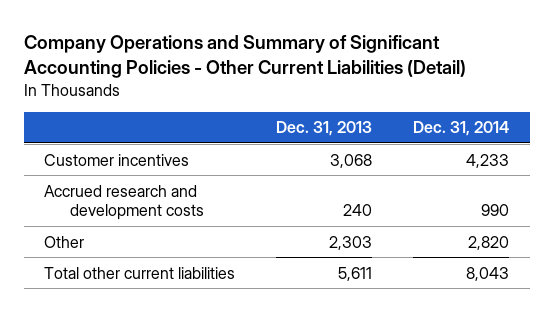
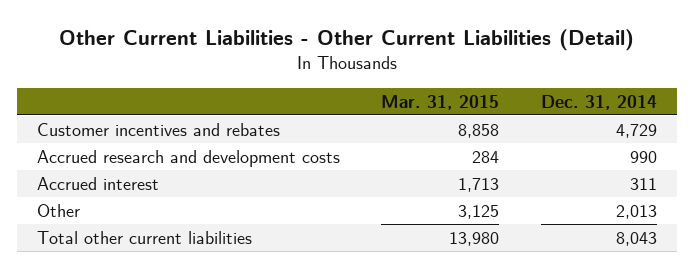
[23,34,466,78] Company Operations and Summary of Significant Accounting Policies - Other Current Liabilities (Detail) -> [58,28,634,51] Other Current Liabilities - Other Current Liabilities (Detail)
[276,121,373,137] Dec. 31, 2013 -> none
none -> [381,94,500,110] Mar. 31, 2015
[44,153,190,166] Customer incentives -> [37,123,281,137] Customer incentives and rebates
[466,153,510,168] 4,233 -> [615,124,657,139] 4,729
none -> [37,177,160,191] Accrued interest
[468,235,510,250] 2,820 -> [615,205,657,220] 2,013

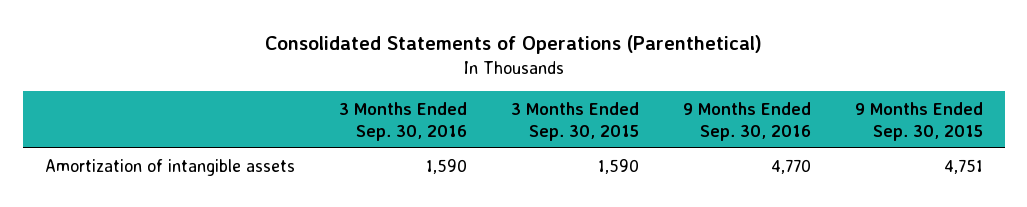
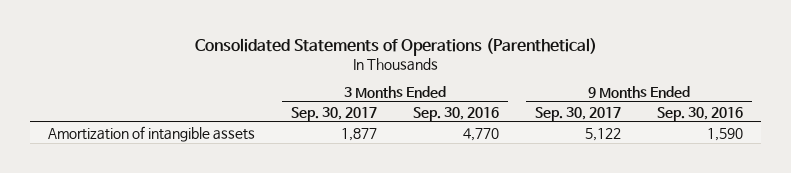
[510,101,639,141] 3 Months Ended Sep. 30, 2015 -> none
[854,101,983,141] 9 Months Ended Sep. 30, 2015 -> none
none -> [290,106,377,121] Sep. 30, 2017
none -> [535,106,622,121] Sep. 30, 2017
[425,159,467,175] 1,590 -> [463,127,500,141] 4,770
[770,159,811,175] 4,770 -> [707,127,744,141] 1,590

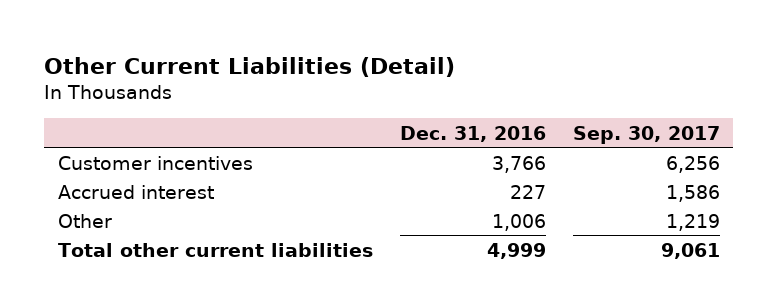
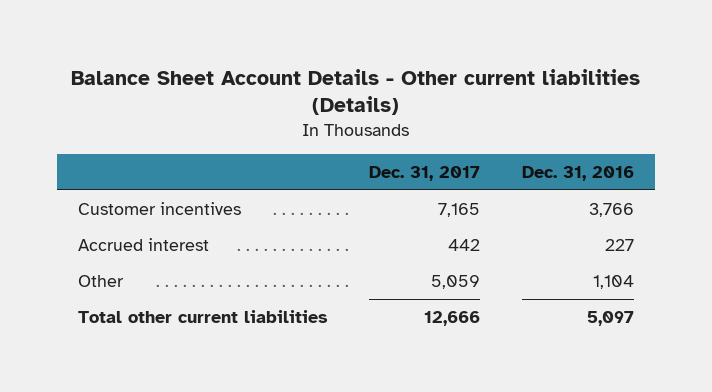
[44,56,456,77] Other Current Liabilities (Detail) -> [70,68,640,116] Balance Sheet Account Details - Other current liabilities (Details)
[572,125,720,144] Sep. 30, 2017 -> none
none -> [369,166,481,182] Dec. 31, 2017
[491,213,546,231] 1,006 -> [592,274,634,289] 1,104
[486,242,546,259] 4,999 -> [586,310,634,326] 5,097

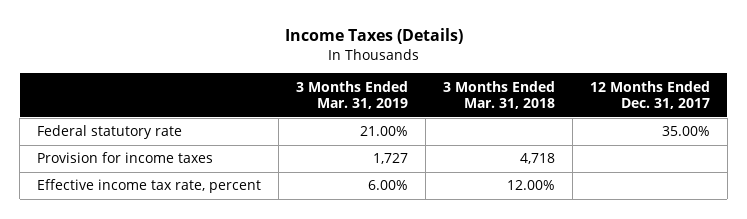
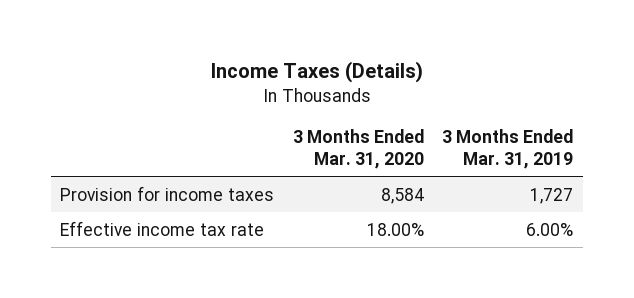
[443,80,556,110] 3 Months Ended Mar. 31, 2018 -> none
[589,80,710,110] 12 Months Ended Dec. 31, 2017 -> none
none -> [292,129,424,170] 3 Months Ended Mar. 31, 2020
[37,125,183,140] Federal statutory rate -> none
[37,179,262,194] Effective income tax rate, percent -> [60,220,265,236] Effective income tax rate

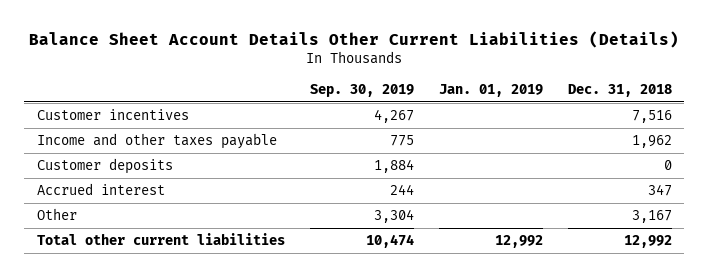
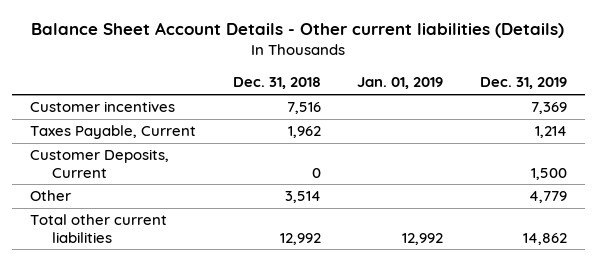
[29,30,680,48] Balance Sheet Account Details Other Current Liabilities (Details) -> [31,22,565,39] Balance Sheet Account Details - Other current liabilities (Details)
[309,83,414,97] Sep. 30, 2019 -> none
none -> [479,77,567,90] Dec. 31, 2019
[36,183,165,196] Accrued interest -> none
[36,133,277,150] Income and other taxes payable -> [30,125,197,140] Taxes Payable, Current
[36,158,173,175] Customer deposits -> [30,149,170,178] Customer Deposits, Current
[631,210,672,224] 3,167 -> [284,191,321,204] 3,514

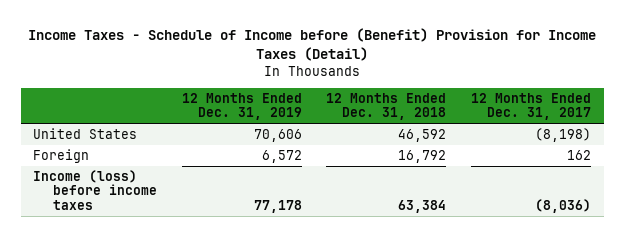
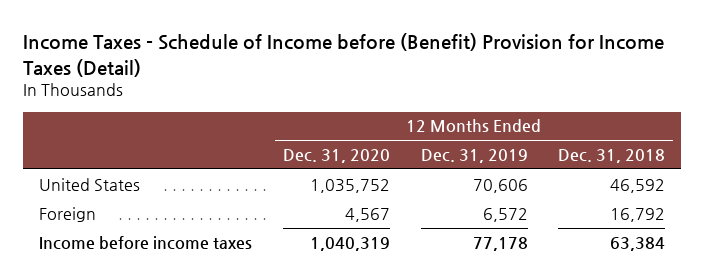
[471,92,592,121] 12 Months Ended Dec. 31, 2017 -> none
none -> [282,149,390,164] Dec. 31, 2020
[33,169,157,210] Income (loss) before income taxes -> [38,235,252,250] Income before income taxes

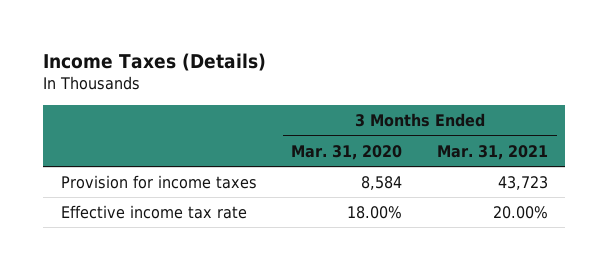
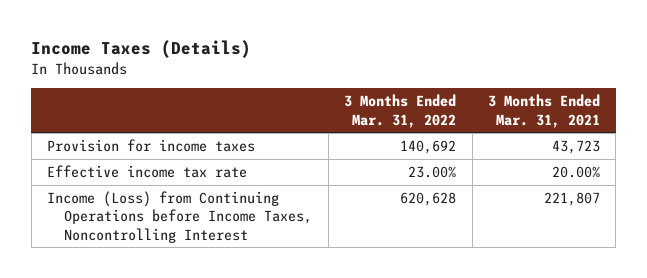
[291,144,403,160] Mar. 31, 2020 -> none
none -> [344,94,457,128] 3 Months Ended Mar. 31, 2022
none -> [46,190,313,243] Income (Loss) from Continuing Operations before Income Taxes, Noncontrolling Interest

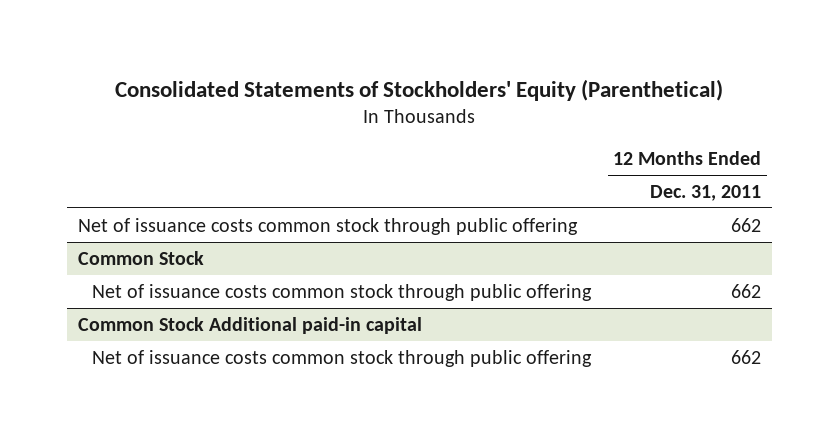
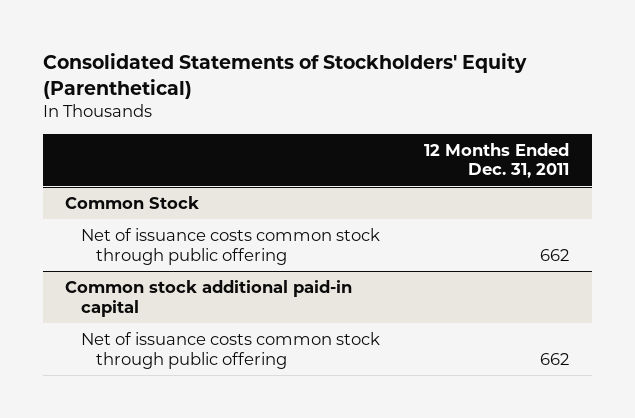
[77,217,578,235] Net of issuance costs common stock through public offering -> none
[77,316,422,334] Common Stock Additional paid-in capital -> [65,279,353,317] Common stock additional paid-in capital

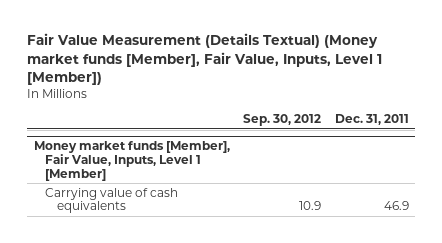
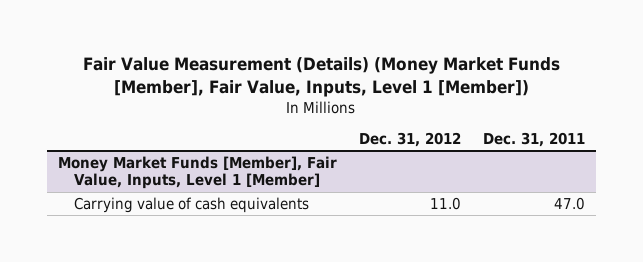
[26,33,382,86] Fair Value Measurement (Details Textual) (Money market funds [Member], Fair Value, Inputs, Level 1 [Member]) -> [83,56,561,97] Fair Value Measurement (Details) (Money Market Funds [Member], Fair Value, Inputs, Level 1 [Member])
[243,114,322,127] Sep. 30, 2012 -> none
none -> [358,132,461,148] Dec. 31, 2012
[33,141,230,181] Money market funds [Member], Fair Value, Inputs, Level 1 [Member] -> [58,155,338,190] Money Market Funds [Member], Fair Value, Inputs, Level 1 [Member]
[383,201,409,211] 46.9 -> [553,196,585,210] 47.0

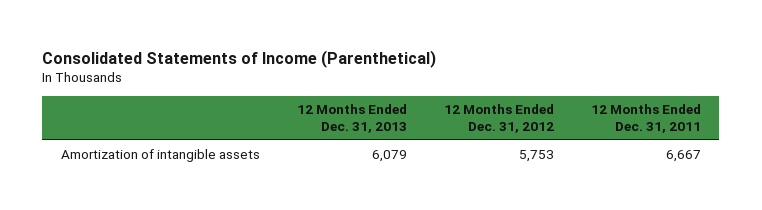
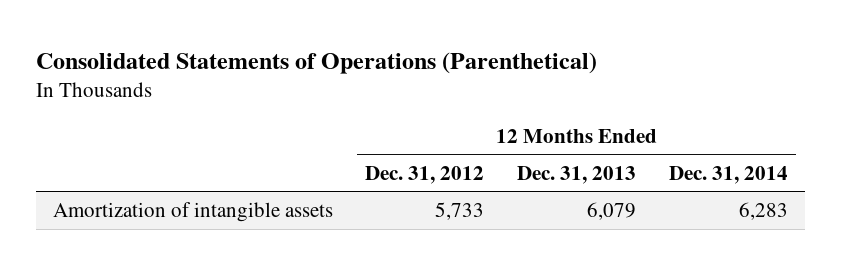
[42,49,437,68] Consolidated Statements of Income (Parenthetical) -> [36,51,598,74] Consolidated Statements of Operations (Parenthetical)
[590,104,701,134] 12 Months Ended Dec. 31, 2011 -> none
none -> [669,165,789,184] Dec. 31, 2014
[518,150,554,163] 5,753 -> [435,202,485,221] 5,733

